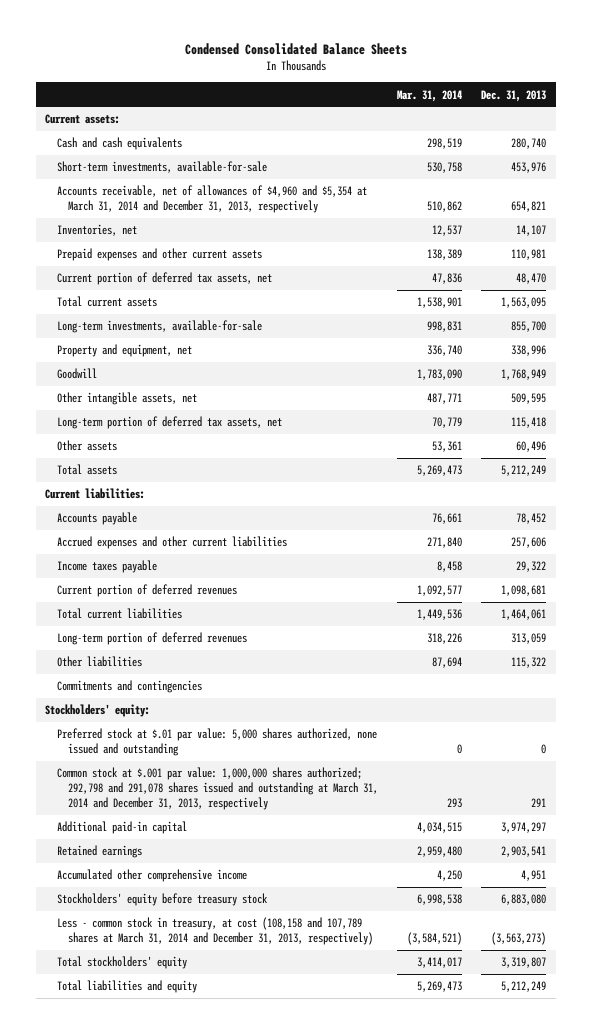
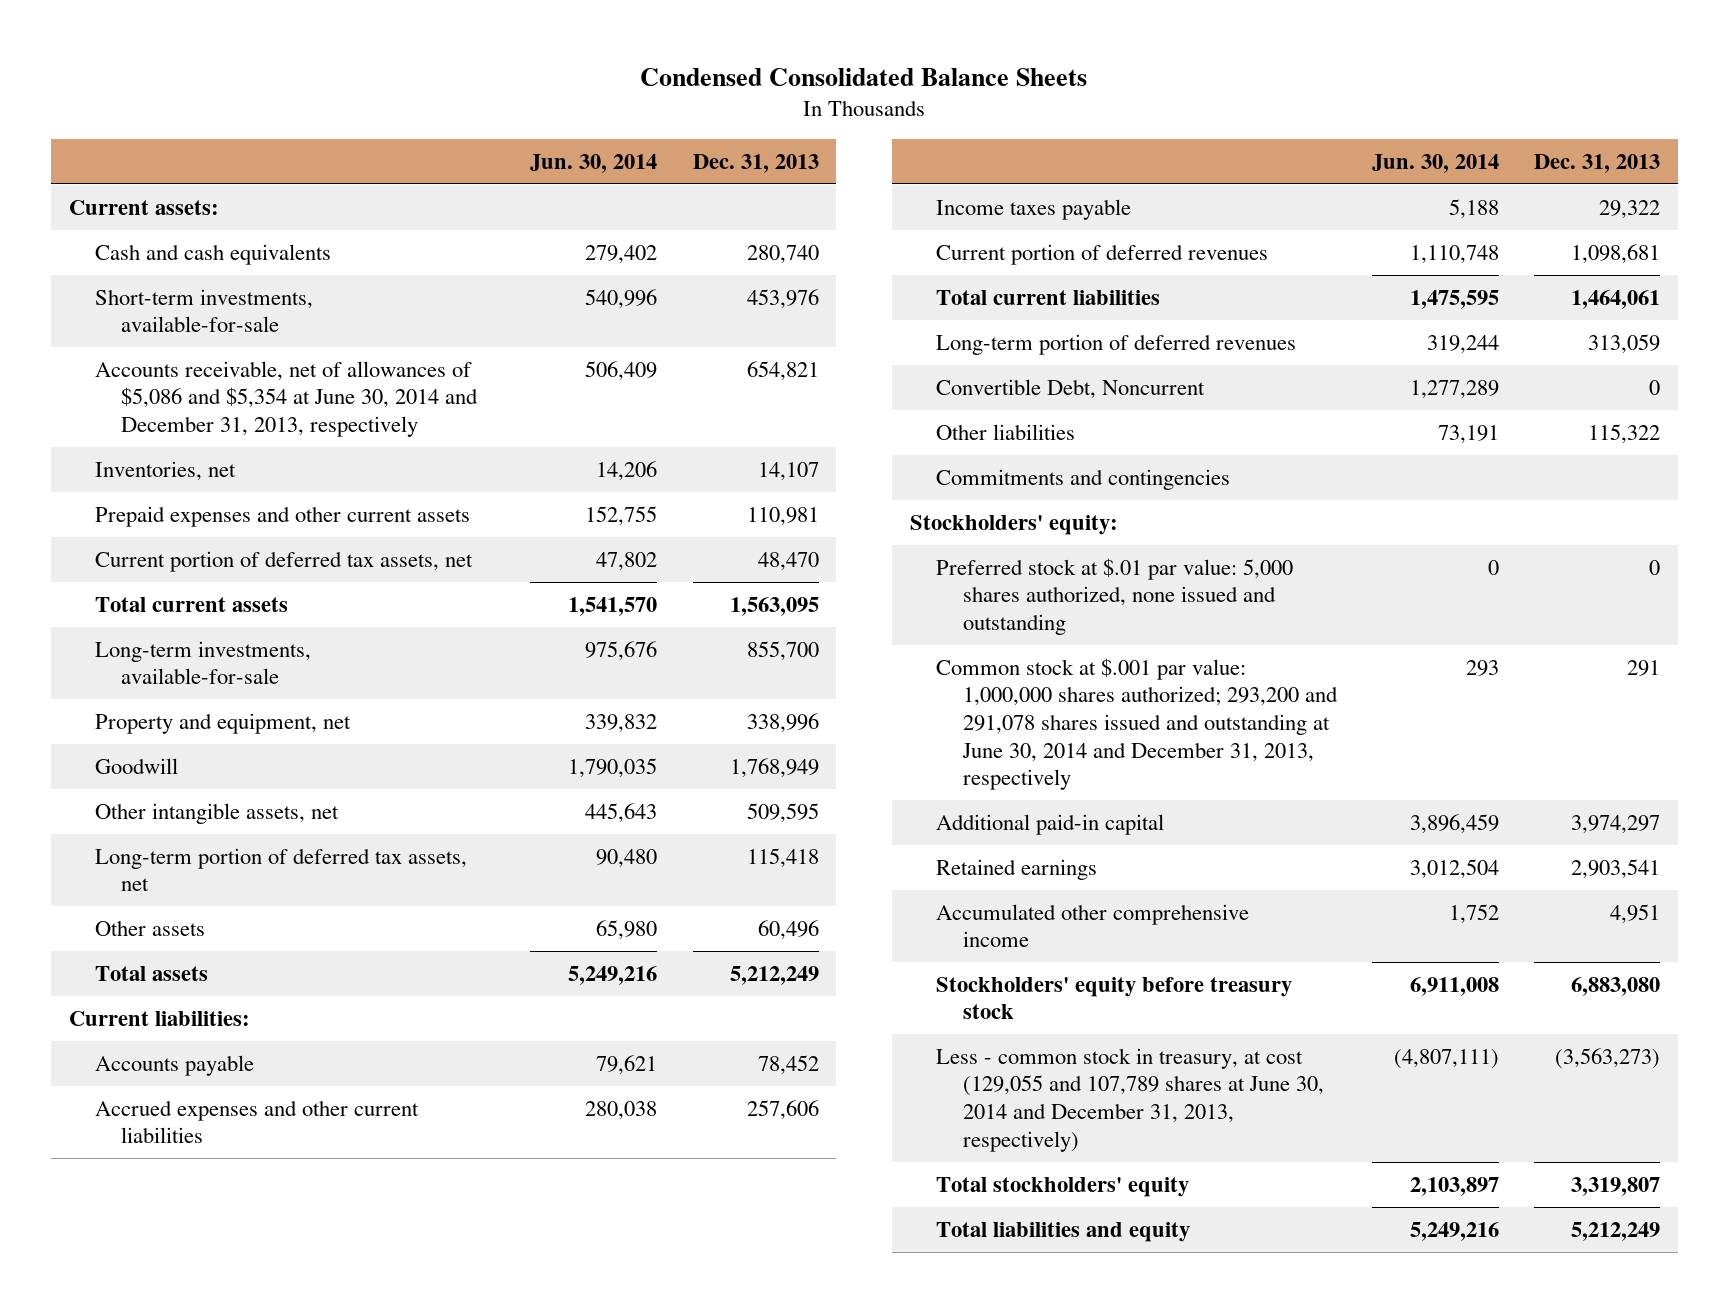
[397,89,463,102] Mar. 31, 2014 -> none
none -> [530,153,658,173] Jun. 30, 2014
[56,185,367,214] Accounts receivable, net of allowances of $4,960 and $5,354 at March 31, 2014 and December 31, 2013, respectively -> [94,360,479,438] Accounts receivable, net of allowances of $5,086 and $5,354 at June 30, 2014 and December 31, 2013, respectively
none -> [936,378,1206,399] Convertible Debt, Noncurrent
[56,767,379,811] Common stock at $.001 par value: 1,000,000 shares authorized; 292,798 and 291,078 shares issued and outstanding at March 31, 2014 and December 31, 2013, respectively -> [936,657,1338,791] Common stock at $.001 par value: 1,000,000 shares authorized; 293,200 and 291,078 shares issued and outstanding at June 30, 2014 and December 31, 2013, respectively
[56,917,374,946] Less - common stock in treasury, at cost (108,158 and 107,789 shares at March 31, 2014 and December 31, 2013, respectively) -> [936,1047,1324,1152] Less - common stock in treasury, at cost (129,055 and 107,789 shares at June 30, 2014 and December 31, 2013, respectively)

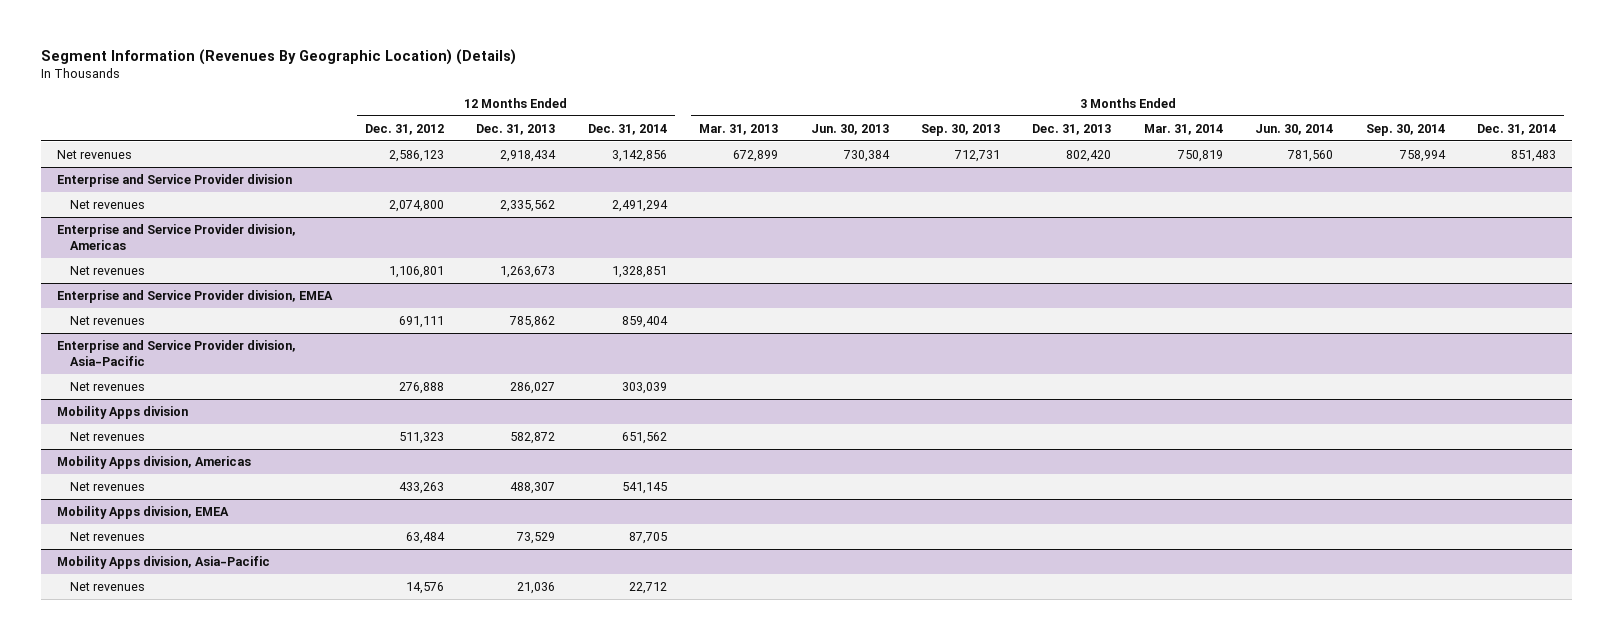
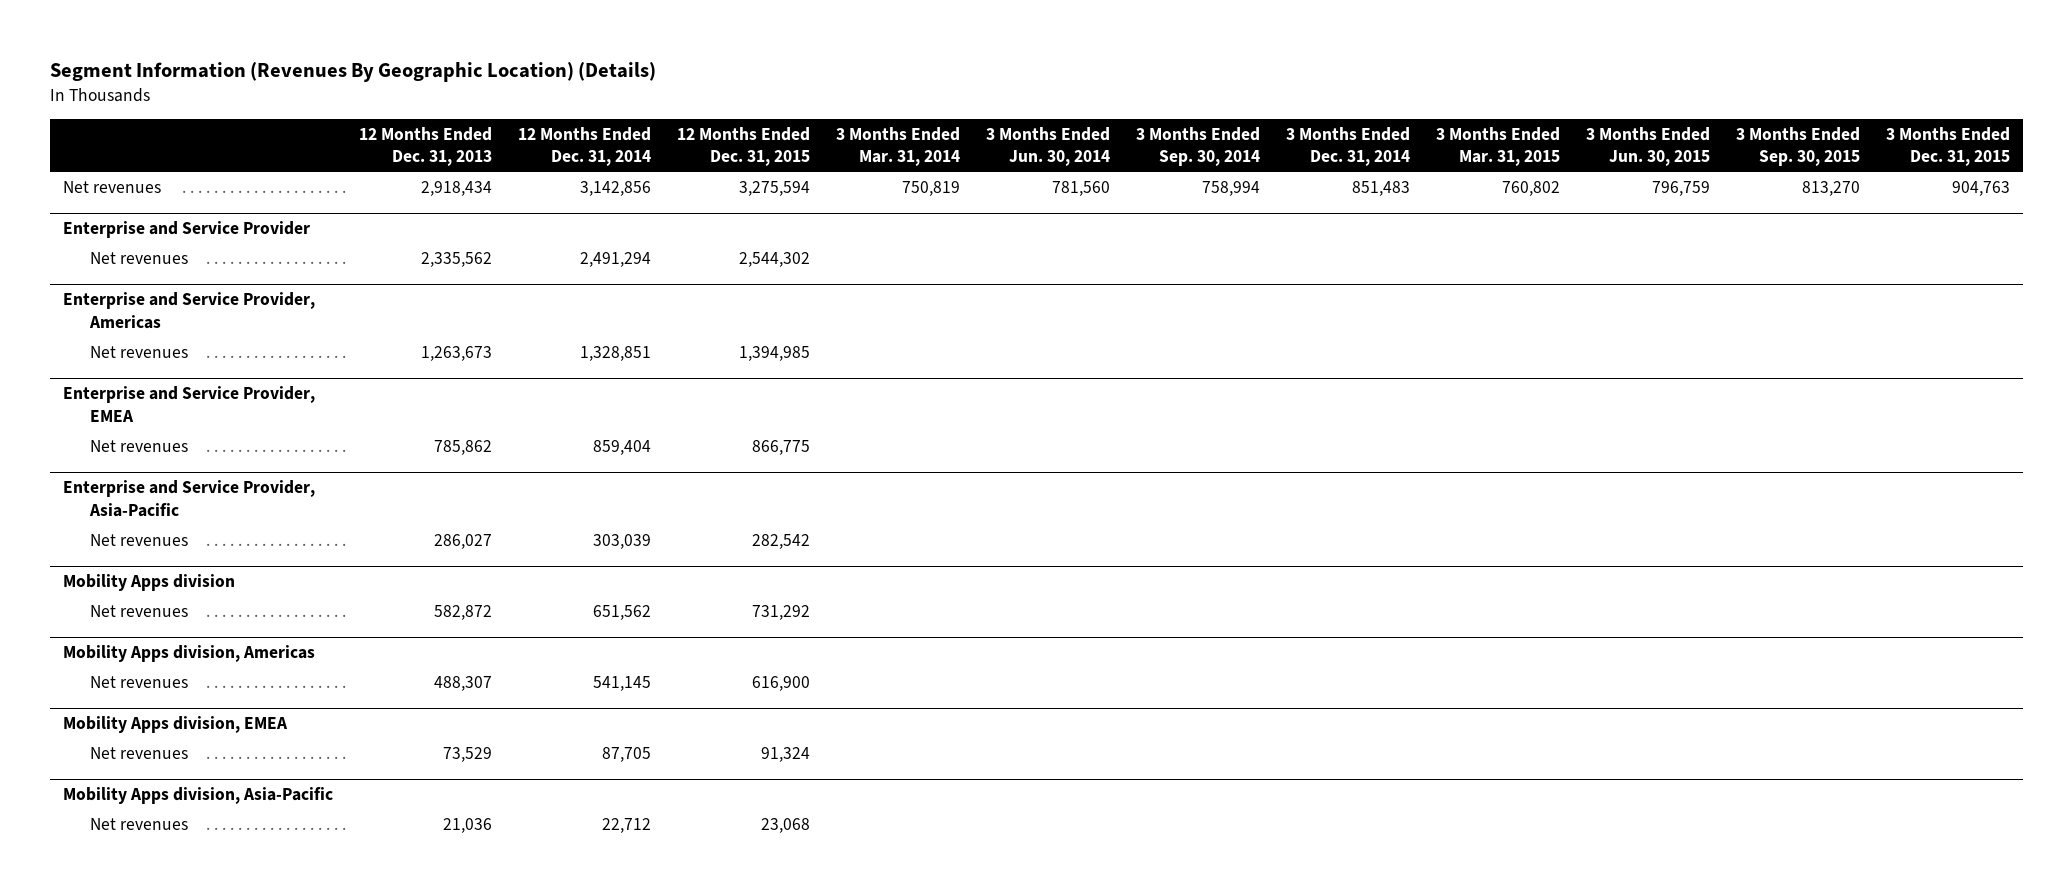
[364,123,444,135] Dec. 31, 2012 -> none
[699,123,779,135] Mar. 31, 2013 -> none
[810,123,889,135] Jun. 30, 2013 -> none
[921,123,1001,136] Sep. 30, 2013 -> none
[1032,123,1112,135] Dec. 31, 2013 -> none
none -> [676,126,810,167] 12 Months Ended Dec. 31, 2015
none -> [1435,126,1560,167] 3 Months Ended Mar. 31, 2015
none -> [1585,126,1710,167] 3 Months Ended Jun. 30, 2015
none -> [1735,126,1860,167] 3 Months Ended Sep. 30, 2015
none -> [1885,126,2010,167] 3 Months Ended Dec. 31, 2015
[57,174,293,188] Enterprise and Service Provider division -> [62,221,310,239] Enterprise and Service Provider
[57,224,297,251] Enterprise and Service Provider division, Americas -> [62,292,315,329] Enterprise and Service Provider, Americas
[57,290,334,304] Enterprise and Service Provider division, EMEA -> [62,386,315,422] Enterprise and Service Provider, EMEA
[57,340,297,367] Enterprise and Service Provider division, Asia-Pacific -> [62,480,315,517] Enterprise and Service Provider, Asia-Pacific

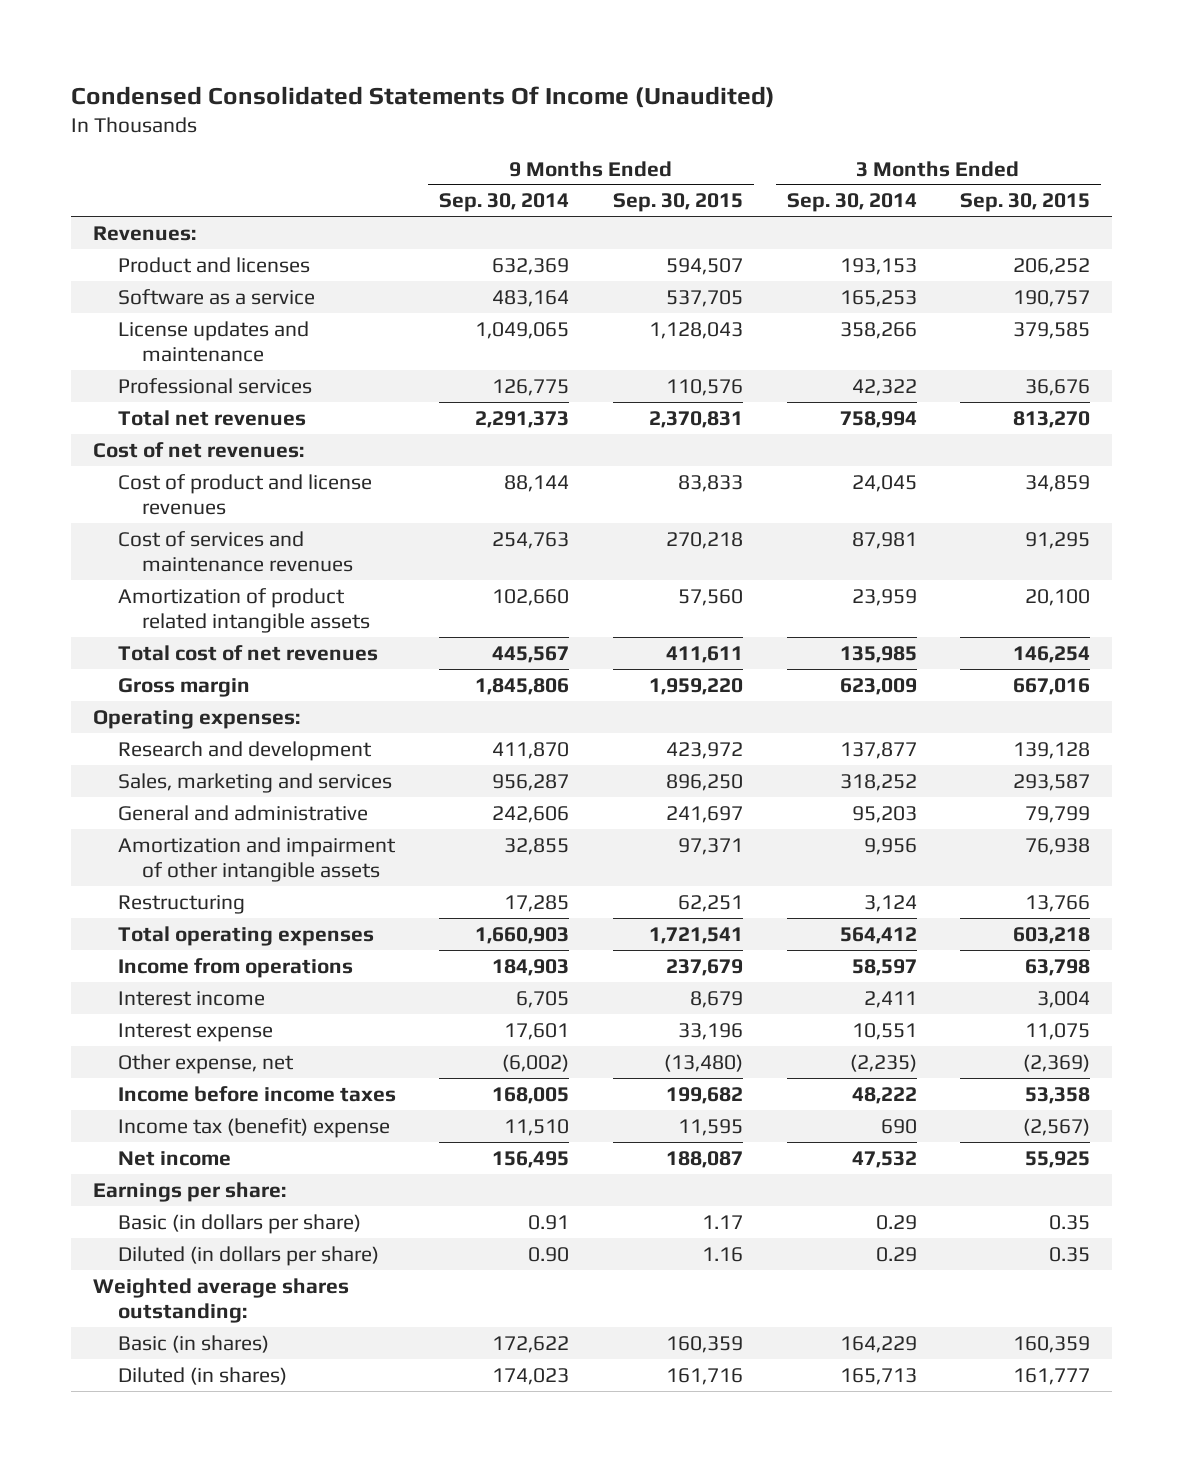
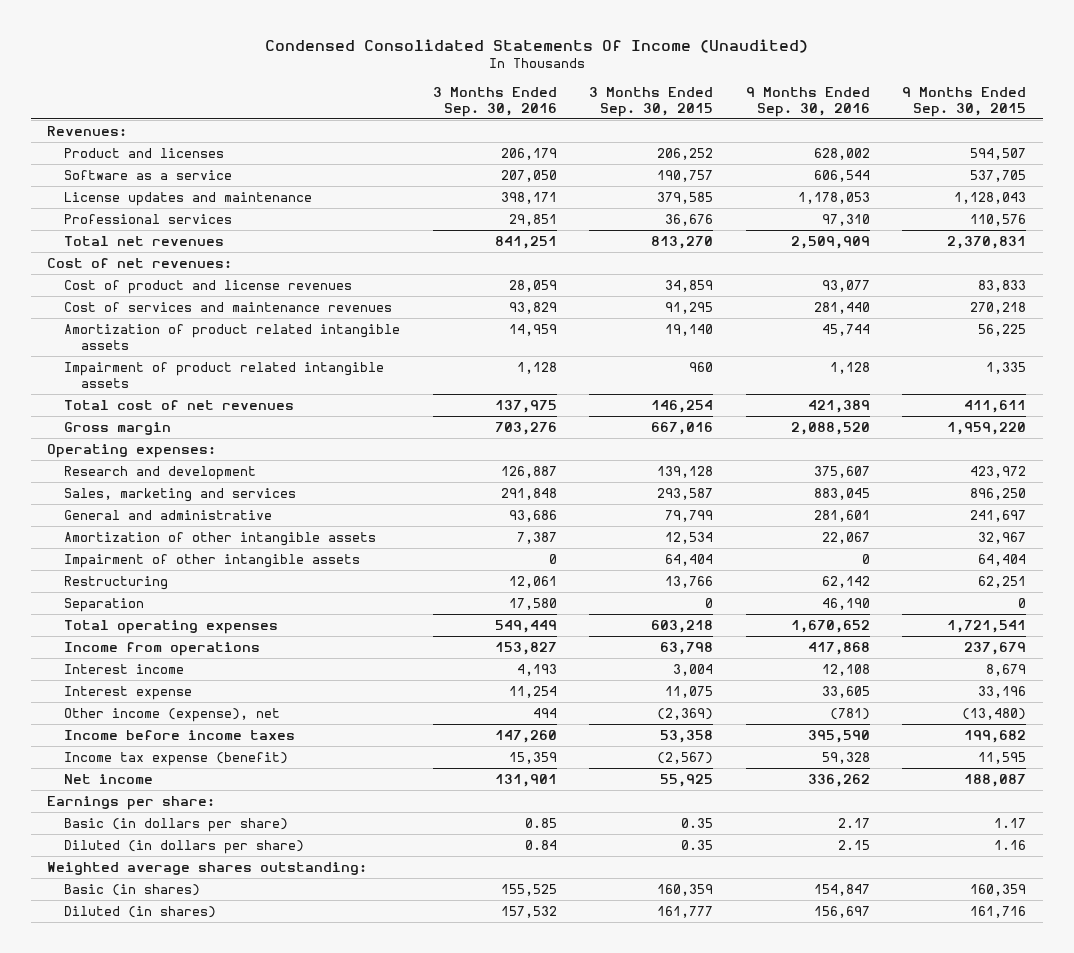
[439,193,570,213] Sep. 30, 2014 -> none
[786,193,917,213] Sep. 30, 2014 -> none
none -> [432,86,557,117] 3 Months Ended Sep. 30, 2016
none -> [745,86,870,117] 9 Months Ended Sep. 30, 2016
[677,588,743,606] 57,560 -> [978,323,1027,336] 56,225
[1025,588,1091,606] 20,100 -> [665,323,714,336] 19,140
none -> [64,361,385,388] Impairment of product related intangible assets
[117,836,396,882] Amortization and impairment of other intangible assets -> [64,531,377,546] Amortization of other intangible assets
[677,837,743,855] 97,371 -> [978,531,1027,544] 32,967
[1025,837,1091,855] 76,938 -> [665,531,714,544] 12,534
none -> [64,553,361,568] Impairment of other intangible assets
none -> [64,597,145,612] Separation
[117,1053,294,1074] Other expense, net -> [64,707,281,722] Other income (expense), net
[117,1117,390,1138] Income tax (benefit) expense -> [64,751,289,766] Income tax expense (benefit)

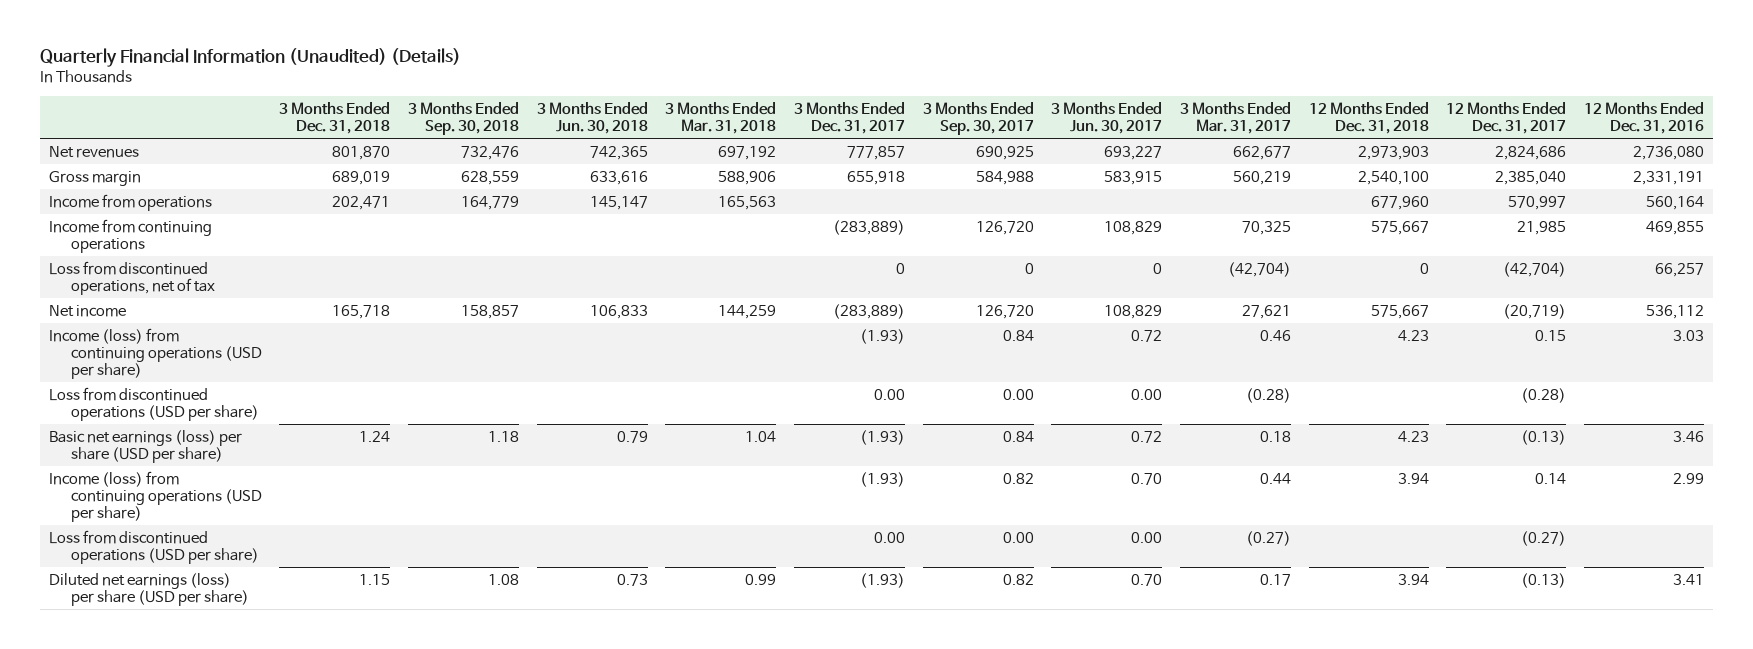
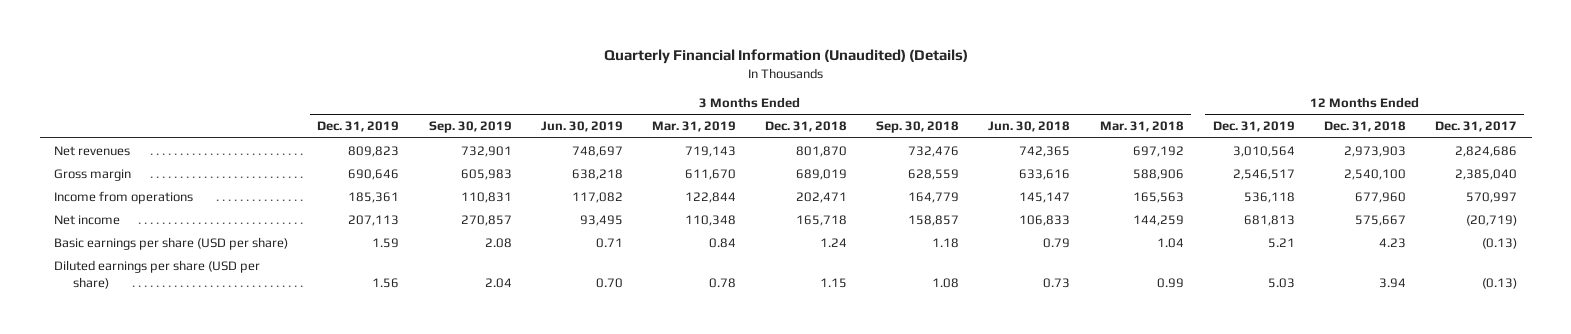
[793,101,905,134] 3 Months Ended Dec. 31, 2017 -> none
[922,101,1034,135] 3 Months Ended Sep. 30, 2017 -> none
[1051,101,1163,134] 3 Months Ended Jun. 30, 2017 -> none
[1179,101,1291,134] 3 Months Ended Mar. 31, 2017 -> none
[1583,101,1704,134] 12 Months Ended Dec. 31, 2016 -> none
none -> [317,121,400,133] Dec. 31, 2019
none -> [428,121,512,134] Sep. 30, 2019
none -> [540,121,623,133] Jun. 30, 2019
none -> [651,121,736,133] Mar. 31, 2019
none -> [1212,121,1295,133] Dec. 31, 2019
[48,218,212,253] Income from continuing operations -> none
[48,260,215,295] Loss from discontinued operations, net of tax -> none
[48,327,262,379] Income (loss) from continuing operations (USD per share) -> none
[48,386,259,421] Loss from discontinued operations (USD per share) -> none
[48,470,262,522] Income (loss) from continuing operations (USD per share) -> none
[48,529,259,564] Loss from discontinued operations (USD per share) -> none
[48,429,242,463] Basic net earnings (loss) per share (USD per share) -> [54,236,289,250] Basic earnings per share (USD per share)
[48,572,249,606] Diluted net earnings (loss) per share (USD per share) -> [54,259,261,289] Diluted earnings per share (USD per share)

